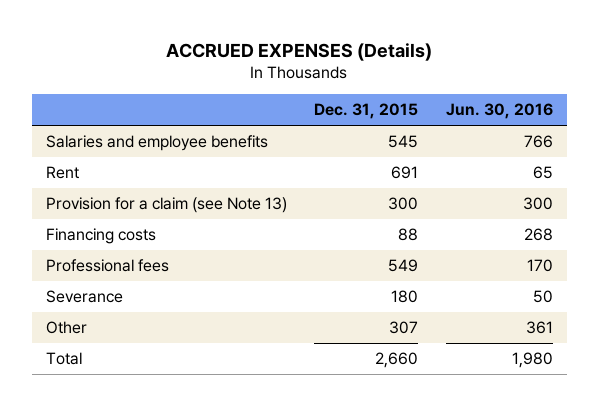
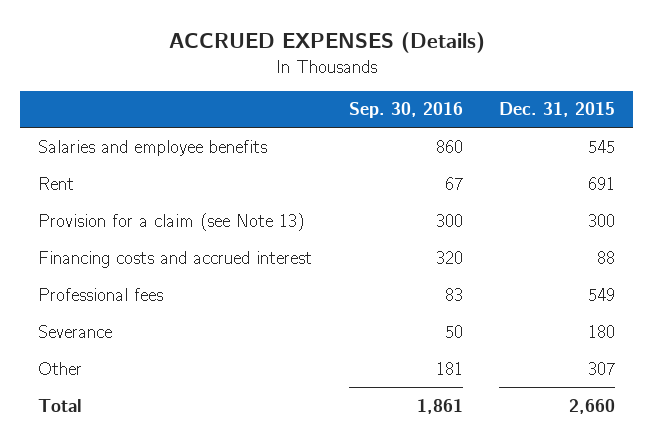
[446,103,554,120] Jun. 30, 2016 -> none
none -> [348,102,463,119] Sep. 30, 2016
[45,228,156,245] Financing costs -> [38,250,313,268] Financing costs and accrued interest

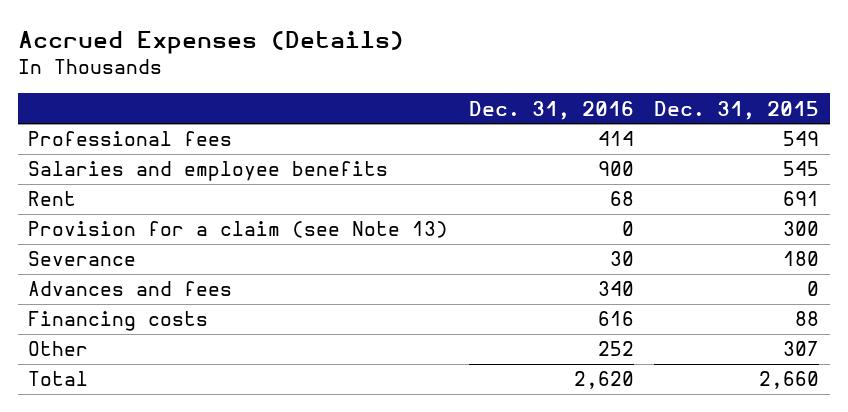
[168,32,485,54] ACCRUED EXPENSES (Details) -> [18,30,405,54] Accrued Expenses (Details)
[348,102,463,119] Sep. 30, 2016 -> none
none -> [468,100,634,120] Dec. 31, 2016
[38,287,164,301] Professional fees -> [28,131,233,147] Professional fees
[38,250,313,268] Financing costs and accrued interest -> none
none -> [28,281,233,297] Advances and fees
none -> [28,311,209,332] Financing costs

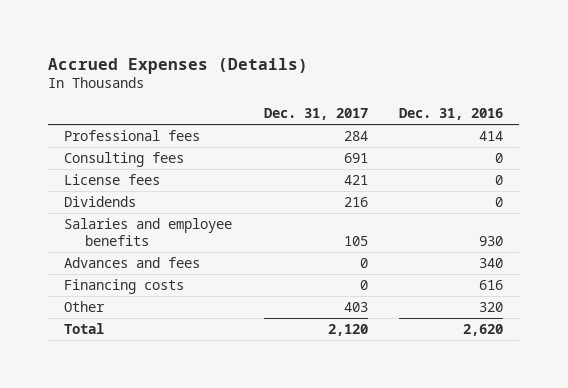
[654,100,820,120] Dec. 31, 2015 -> none
none -> [263,108,368,121] Dec. 31, 2017
[28,191,77,207] Rent -> none
[28,221,449,239] Provision for a claim (see Note 13) -> none
[28,251,137,267] Severance -> none
none -> [64,151,185,167] Consulting fees
none -> [64,173,161,185] License fees
none -> [64,195,137,207] Dividends
[597,161,634,177] 900 -> [479,235,504,246] 930
[597,341,634,357] 252 -> [479,301,504,312] 320

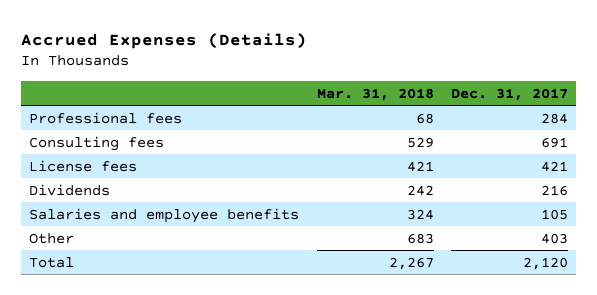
[399,108,504,121] Dec. 31, 2016 -> none
none -> [316,87,434,101] Mar. 31, 2018
[64,256,201,268] Advances and fees -> none
[64,278,185,294] Financing costs -> none

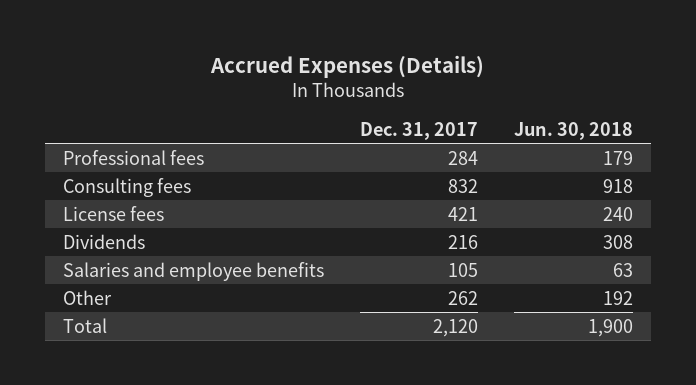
[316,87,434,101] Mar. 31, 2018 -> none
none -> [514,121,634,140] Jun. 30, 2018
[540,136,568,148] 691 -> [448,178,479,193] 832
[540,232,568,244] 403 -> [448,290,479,305] 262

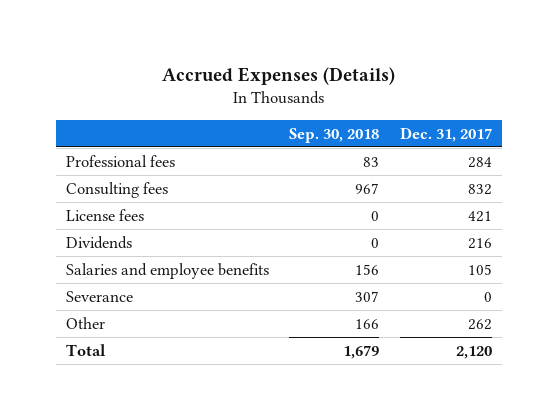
[514,121,634,140] Jun. 30, 2018 -> none
none -> [289,127,380,143] Sep. 30, 2018
none -> [65,290,133,302] Severance

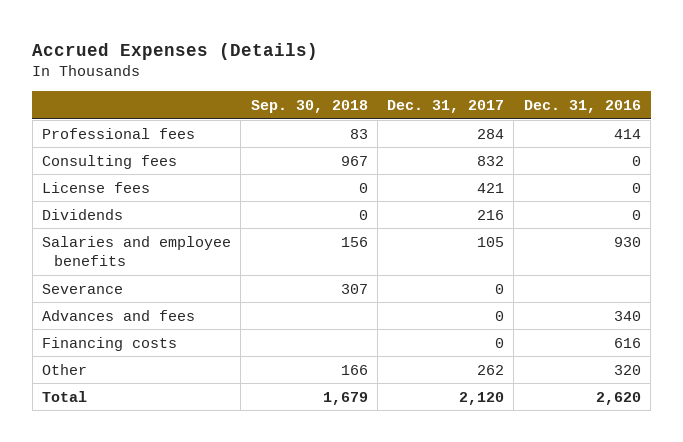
none -> [523,99,641,113] Dec. 31, 2016
none -> [41,309,195,321] Advances and fees
none -> [41,336,177,351] Financing costs

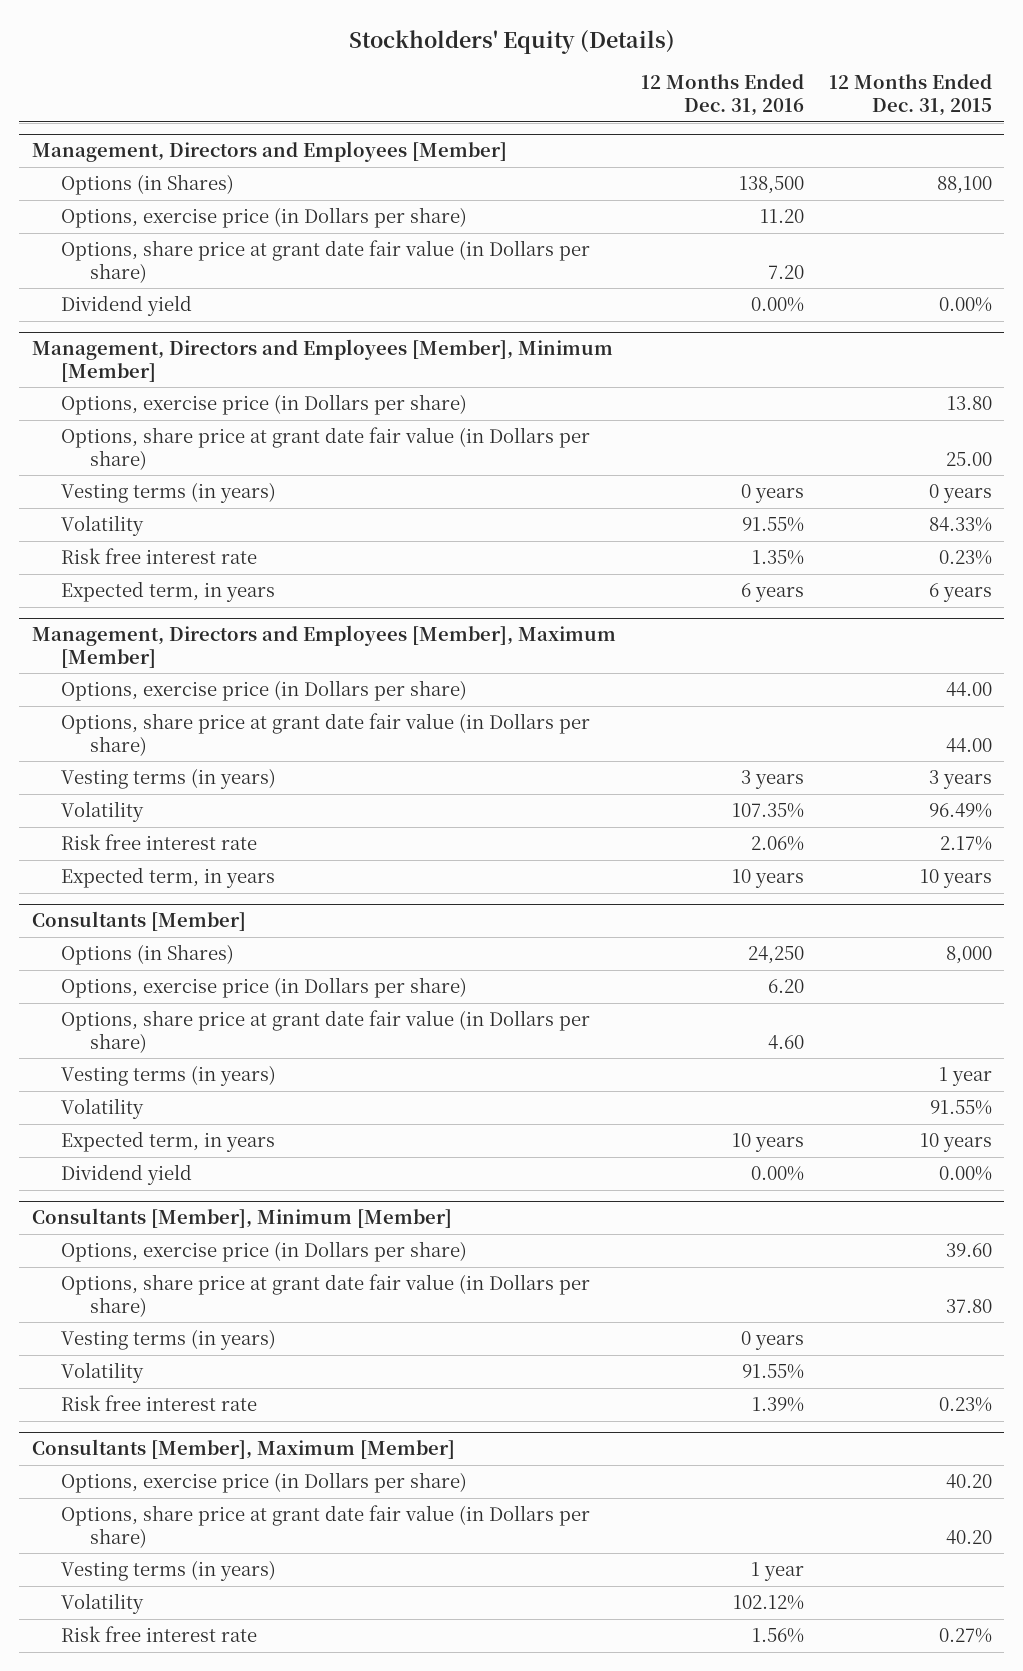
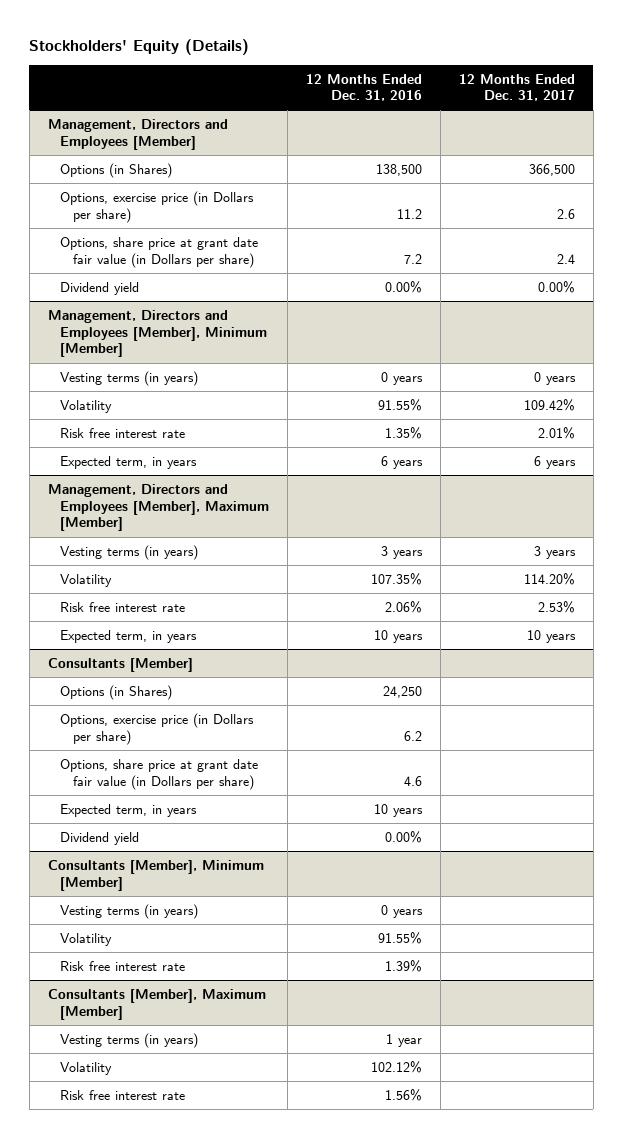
[828,74,992,116] 12 Months Ended Dec. 31, 2015 -> none
none -> [458,73,575,102] 12 Months Ended Dec. 31, 2017
[759,209,804,224] 11.20 -> [397,208,423,219] 11.2
[767,264,804,279] 7.20 -> [404,253,423,264] 7.2
[60,394,467,416] Options, exercise price (in Dollars per share) -> none
[60,427,590,470] Options, share price at grant date fair value (in Dollars per share) -> none
[60,680,467,702] Options, exercise price (in Dollars per share) -> none
[60,713,590,756] Options, share price at grant date fair value (in Dollars per share) -> none
[60,1065,276,1087] Vesting terms (in years) -> none
[60,1098,144,1120] Volatility -> none
[767,979,804,994] 6.20 -> [404,730,423,741] 6.2
[767,1034,804,1049] 4.60 -> [404,775,423,786] 4.6
[60,1241,467,1263] Options, exercise price (in Dollars per share) -> none
[60,1274,590,1317] Options, share price at grant date fair value (in Dollars per share) -> none
[60,1472,467,1494] Options, exercise price (in Dollars per share) -> none
[60,1505,590,1548] Options, share price at grant date fair value (in Dollars per share) -> none

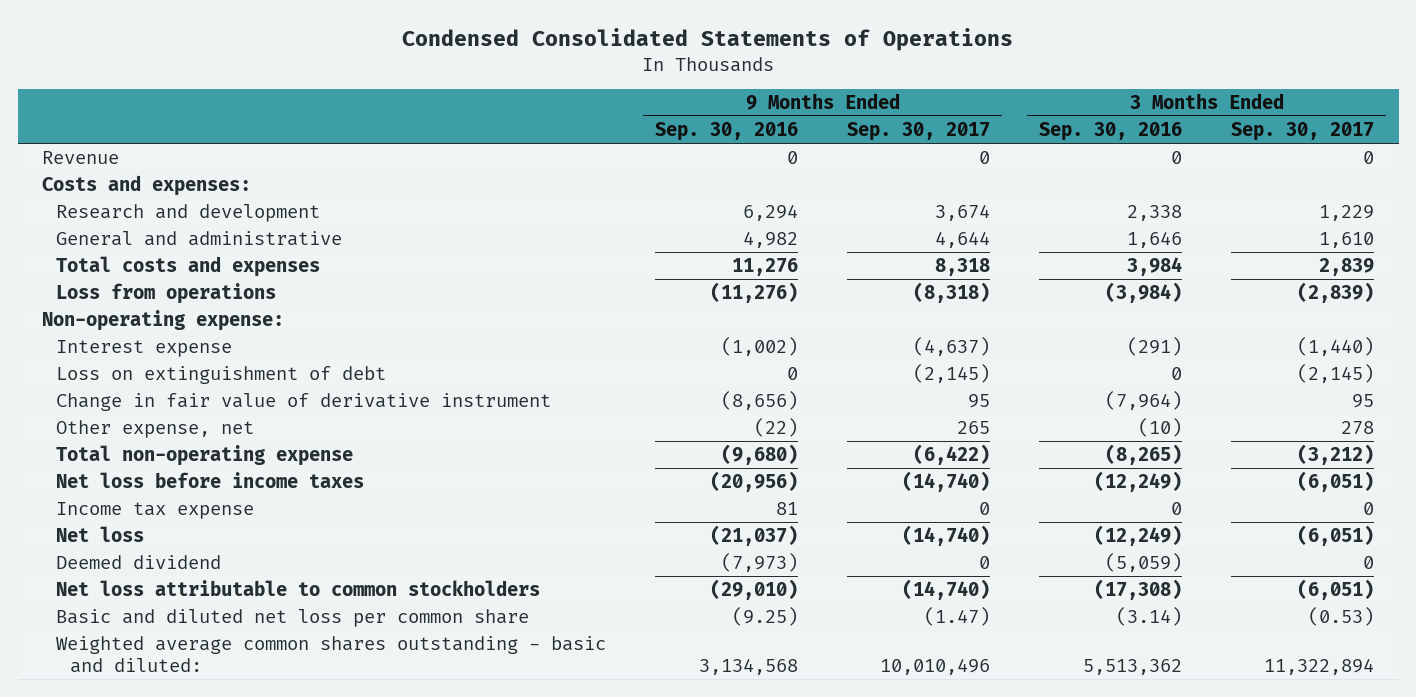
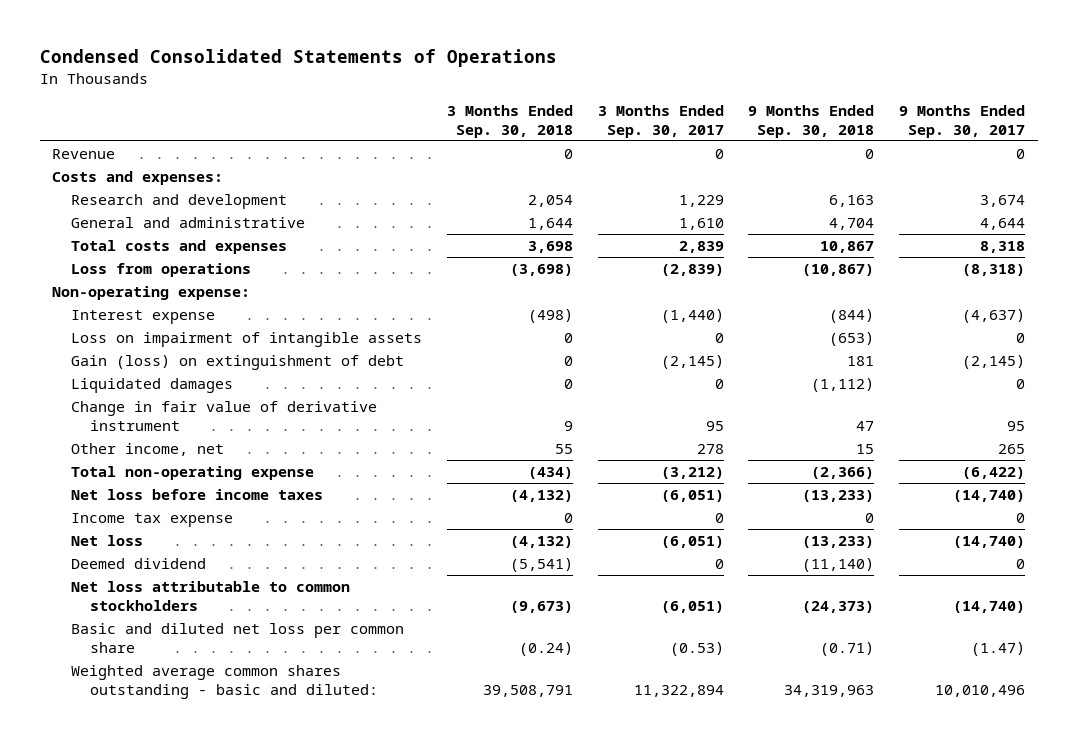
[655,121,799,141] Sep. 30, 2016 -> none
[1039,121,1183,141] Sep. 30, 2016 -> none
none -> [446,104,573,138] 3 Months Ended Sep. 30, 2018
none -> [748,104,875,138] 9 Months Ended Sep. 30, 2018
none -> [70,332,422,348] Loss on impairment of intangible assets
[56,365,387,384] Loss on extinguishment of debt -> [70,355,404,371] Gain (loss) on extinguishment of debt
none -> [70,378,233,394] Liquidated damages
[56,419,255,438] Other expense, net -> [70,443,224,457] Other income, net

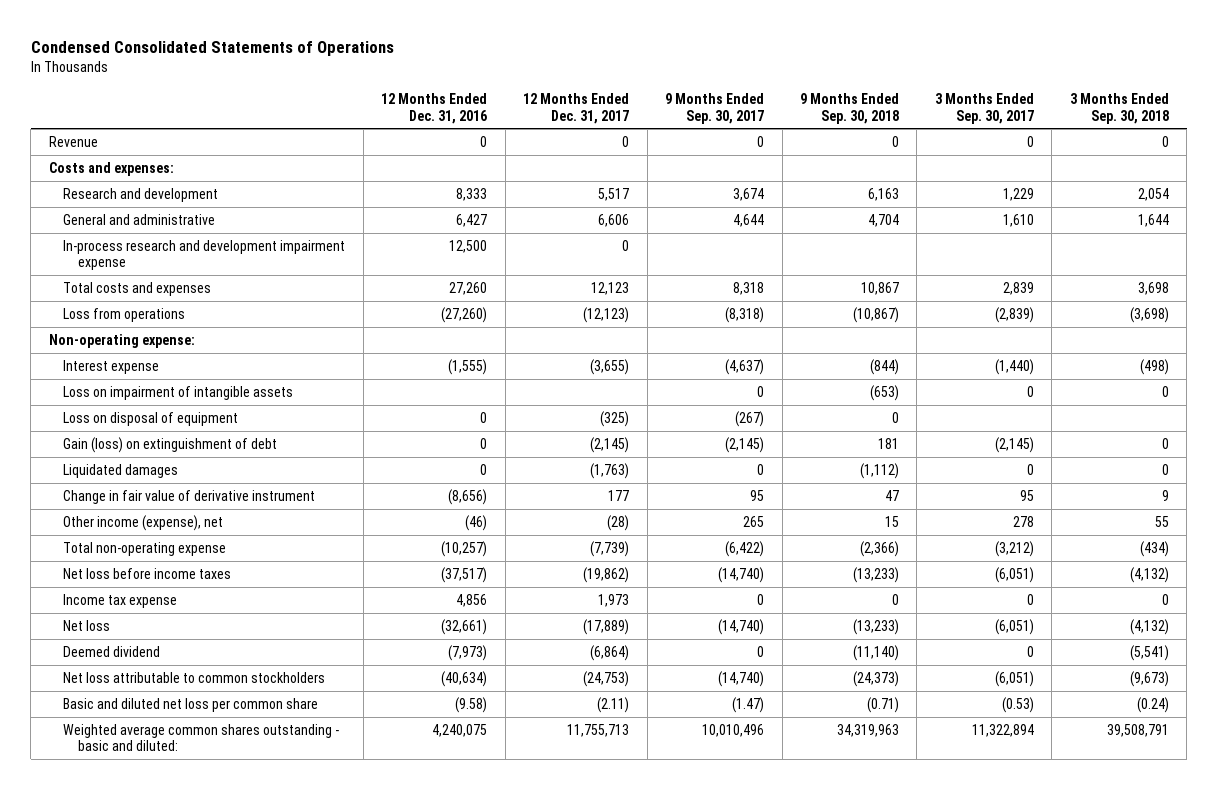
none -> [381,93,488,124] 12 Months Ended Dec. 31, 2016
none -> [523,93,630,124] 12 Months Ended Dec. 31, 2017
none -> [63,239,346,271] In-process research and development impairment expense
none -> [63,411,239,426] Loss on disposal of equipment
[70,443,224,457] Other income, net -> [63,514,224,531] Other income (expense), net

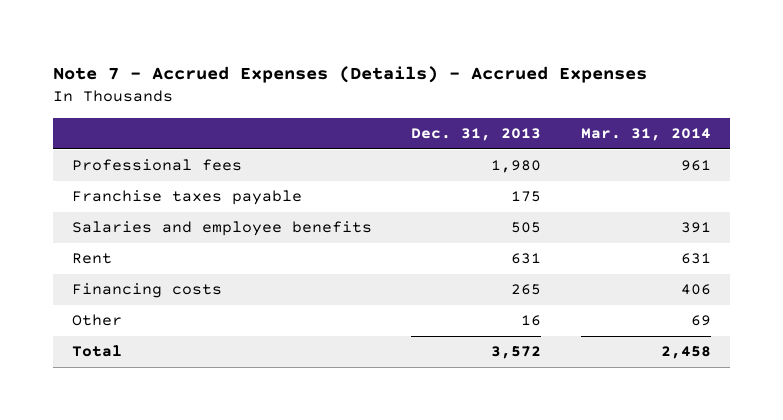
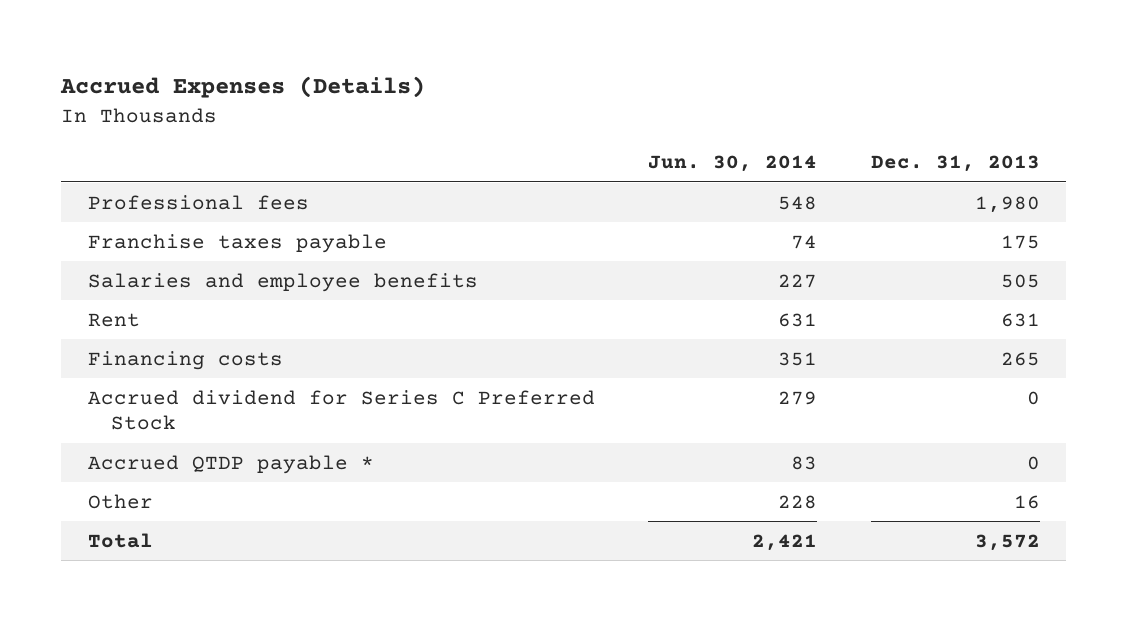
[52,65,647,83] Note 7 - Accrued Expenses (Details) - Accrued Expenses -> [59,76,425,99] Accrued Expenses (Details)
[580,127,711,141] Mar. 31, 2014 -> none
none -> [648,155,818,173] Jun. 30, 2014
none -> [87,389,595,431] Accrued dividend for Series C Preferred Stock
none -> [87,454,374,474] Accrued QTDP payable *

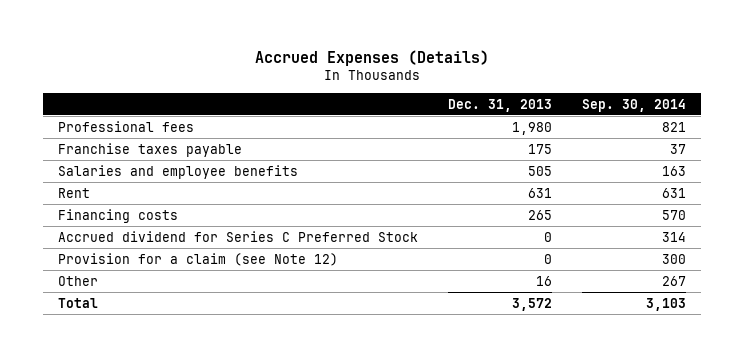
[648,155,818,173] Jun. 30, 2014 -> none
none -> [582,98,687,112] Sep. 30, 2014
[87,454,374,474] Accrued QTDP payable * -> none
none -> [57,252,338,266] Provision for a claim (see Note 12)

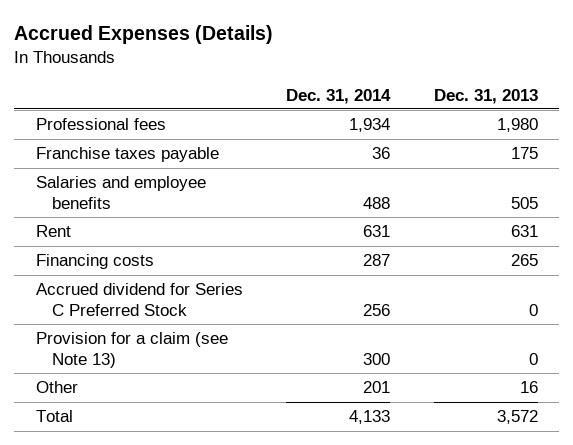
[582,98,687,112] Sep. 30, 2014 -> none
none -> [286,88,392,104] Dec. 31, 2014
[57,252,338,266] Provision for a claim (see Note 12) -> [35,332,228,368] Provision for a claim (see Note 13)

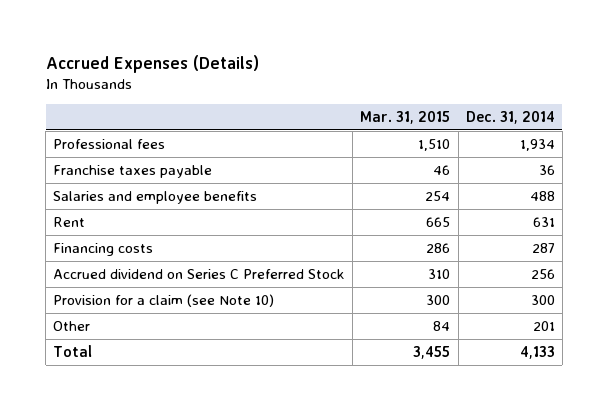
[433,88,538,104] Dec. 31, 2013 -> none
none -> [360,110,451,124] Mar. 31, 2015
[35,283,243,316] Accrued dividend for Series C Preferred Stock -> [53,269,346,280] Accrued dividend on Series C Preferred Stock
[35,332,228,368] Provision for a claim (see Note 13) -> [53,294,275,308] Provision for a claim (see Note 10)

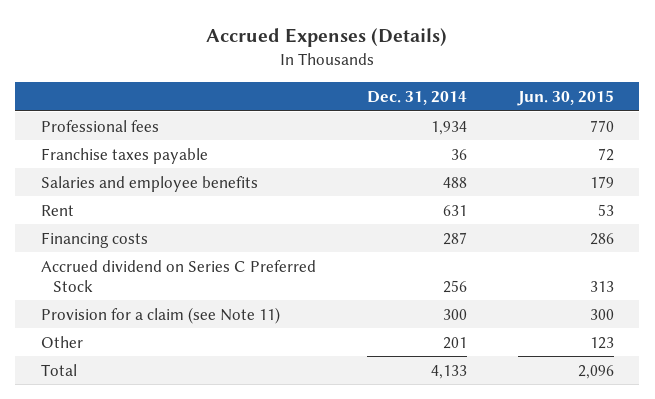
[360,110,451,124] Mar. 31, 2015 -> none
none -> [516,89,614,106] Jun. 30, 2015
[53,294,275,308] Provision for a claim (see Note 10) -> [40,306,280,324] Provision for a claim (see Note 11)

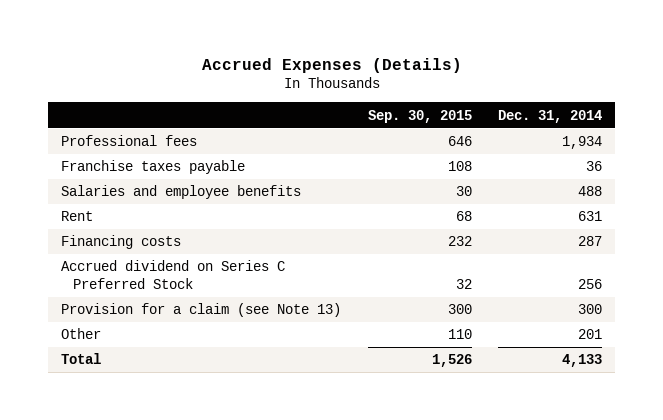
[516,89,614,106] Jun. 30, 2015 -> none
none -> [367,109,472,123] Sep. 30, 2015
[40,306,280,324] Provision for a claim (see Note 11) -> [61,303,342,318] Provision for a claim (see Note 13)

